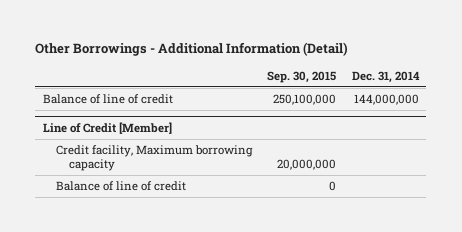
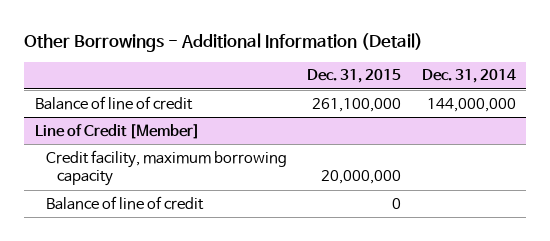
[267,71,337,84] Sep. 30, 2015 -> none
none -> [307,69,402,84] Dec. 31, 2015
[56,145,254,172] Credit facility, Maximum borrowing capacity -> [45,149,287,187] Credit facility, maximum borrowing capacity

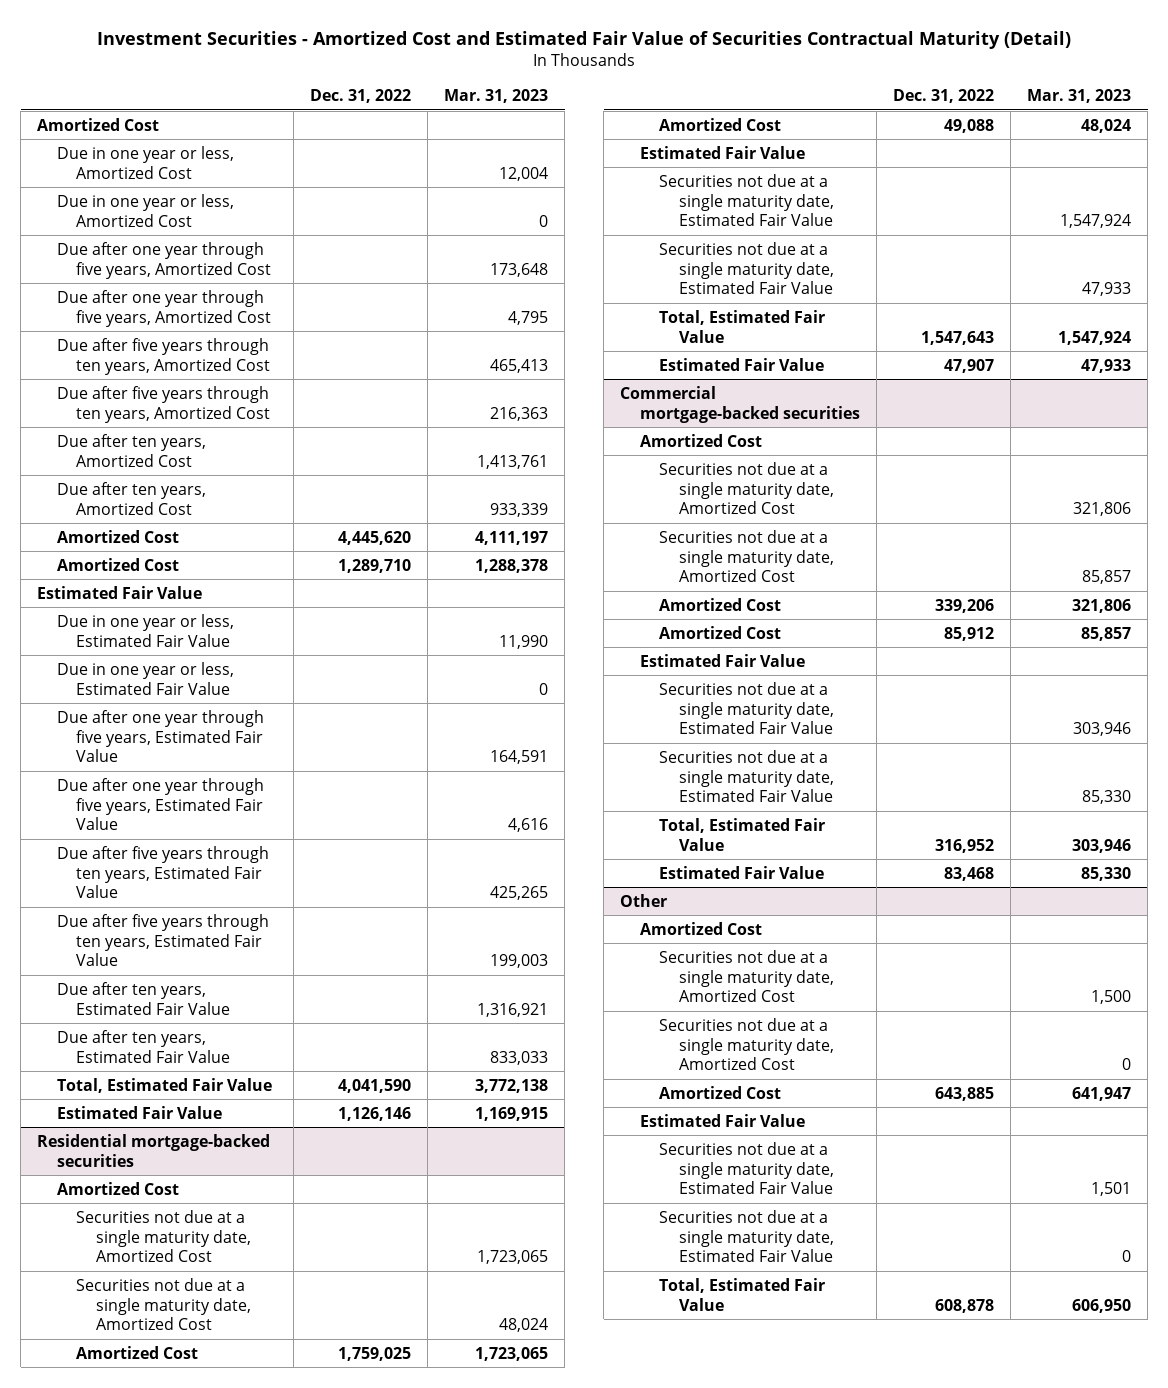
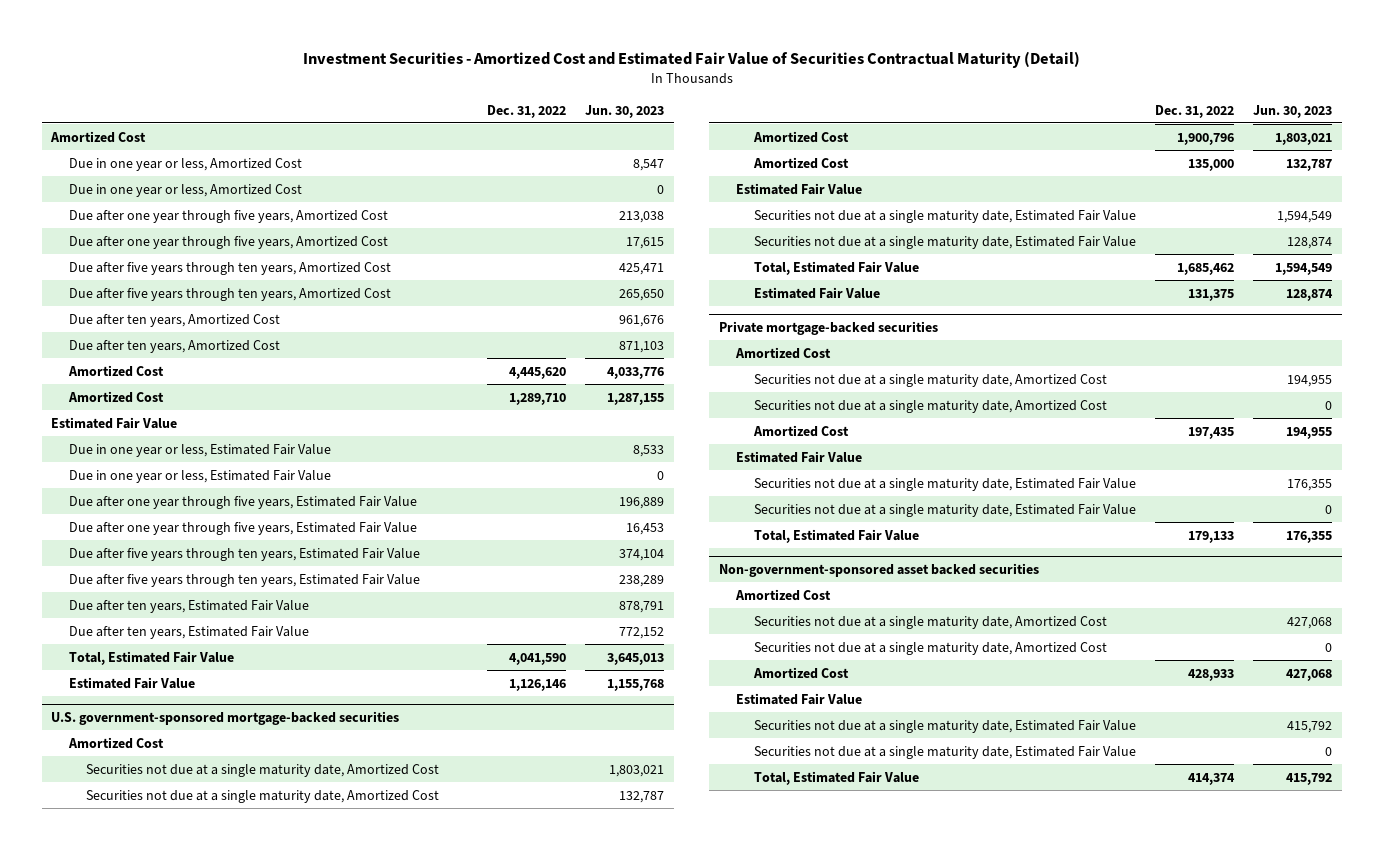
[444,89,549,104] Mar. 31, 2023 -> none
none -> [585,104,665,118] Jun. 30, 2023
[37,1133,271,1167] Residential mortgage-backed securities -> none
[56,1181,179,1195] Amortized Cost -> none
[76,1209,251,1263] Securities not due at a single maturity date, Amortized Cost -> none
[76,1277,251,1331] Securities not due at a single maturity date, Amortized Cost -> none
[76,1345,199,1359] Amortized Cost -> none
[659,117,782,131] Amortized Cost -> none
[639,145,805,159] Estimated Fair Value -> none
[659,173,835,227] Securities not due at a single maturity date, Estimated Fair Value -> none
[659,241,835,295] Securities not due at a single maturity date, Estimated Fair Value -> none
[659,309,826,343] Total, Estimated Fair Value -> none
[659,357,825,371] Estimated Fair Value -> none
none -> [51,710,400,725] U.S. government-sponsored mortgage-backed securities
none -> [67,736,164,749] Amortized Cost
none -> [86,763,440,777] Securities not due at a single maturity date, Amortized Cost
none -> [86,789,440,803] Securities not due at a single maturity date, Amortized Cost
none -> [752,130,849,143] Amortized Cost
none -> [752,156,849,169] Amortized Cost
none -> [736,182,863,195] Estimated Fair Value
none -> [753,209,1136,223] Securities not due at a single maturity date, Estimated Fair Value
none -> [753,235,1136,249] Securities not due at a single maturity date, Estimated Fair Value
none -> [753,260,919,275] Total, Estimated Fair Value
none -> [753,286,880,299] Estimated Fair Value
[620,385,860,423] Commercial mortgage-backed securities -> [718,320,938,335] Private mortgage-backed securities
[659,625,782,639] Amortized Cost -> none
[934,598,994,613] 339,206 -> [1187,426,1234,439] 197,435
[659,865,825,879] Estimated Fair Value -> none
[620,893,668,907] Other -> none
[639,921,762,935] Amortized Cost -> none
[659,949,835,1003] Securities not due at a single maturity date, Amortized Cost -> none
[659,1017,835,1071] Securities not due at a single maturity date, Amortized Cost -> none
[659,1085,782,1099] Amortized Cost -> none
[639,1113,805,1127] Estimated Fair Value -> none
[659,1141,835,1195] Securities not due at a single maturity date, Estimated Fair Value -> none
[659,1209,835,1263] Securities not due at a single maturity date, Estimated Fair Value -> none
[659,1277,826,1311] Total, Estimated Fair Value -> none
[934,838,994,853] 316,952 -> [1187,530,1234,543] 179,133
none -> [718,562,1039,577] Non-government-sponsored asset backed securities
none -> [735,588,832,601] Amortized Cost
none -> [753,615,1107,629] Securities not due at a single maturity date, Amortized Cost
none -> [753,641,1107,655] Securities not due at a single maturity date, Amortized Cost
none -> [752,666,849,679] Amortized Cost
none -> [736,692,863,705] Estimated Fair Value
none -> [753,719,1136,733] Securities not due at a single maturity date, Estimated Fair Value
none -> [753,745,1136,759] Securities not due at a single maturity date, Estimated Fair Value
none -> [753,770,919,785] Total, Estimated Fair Value

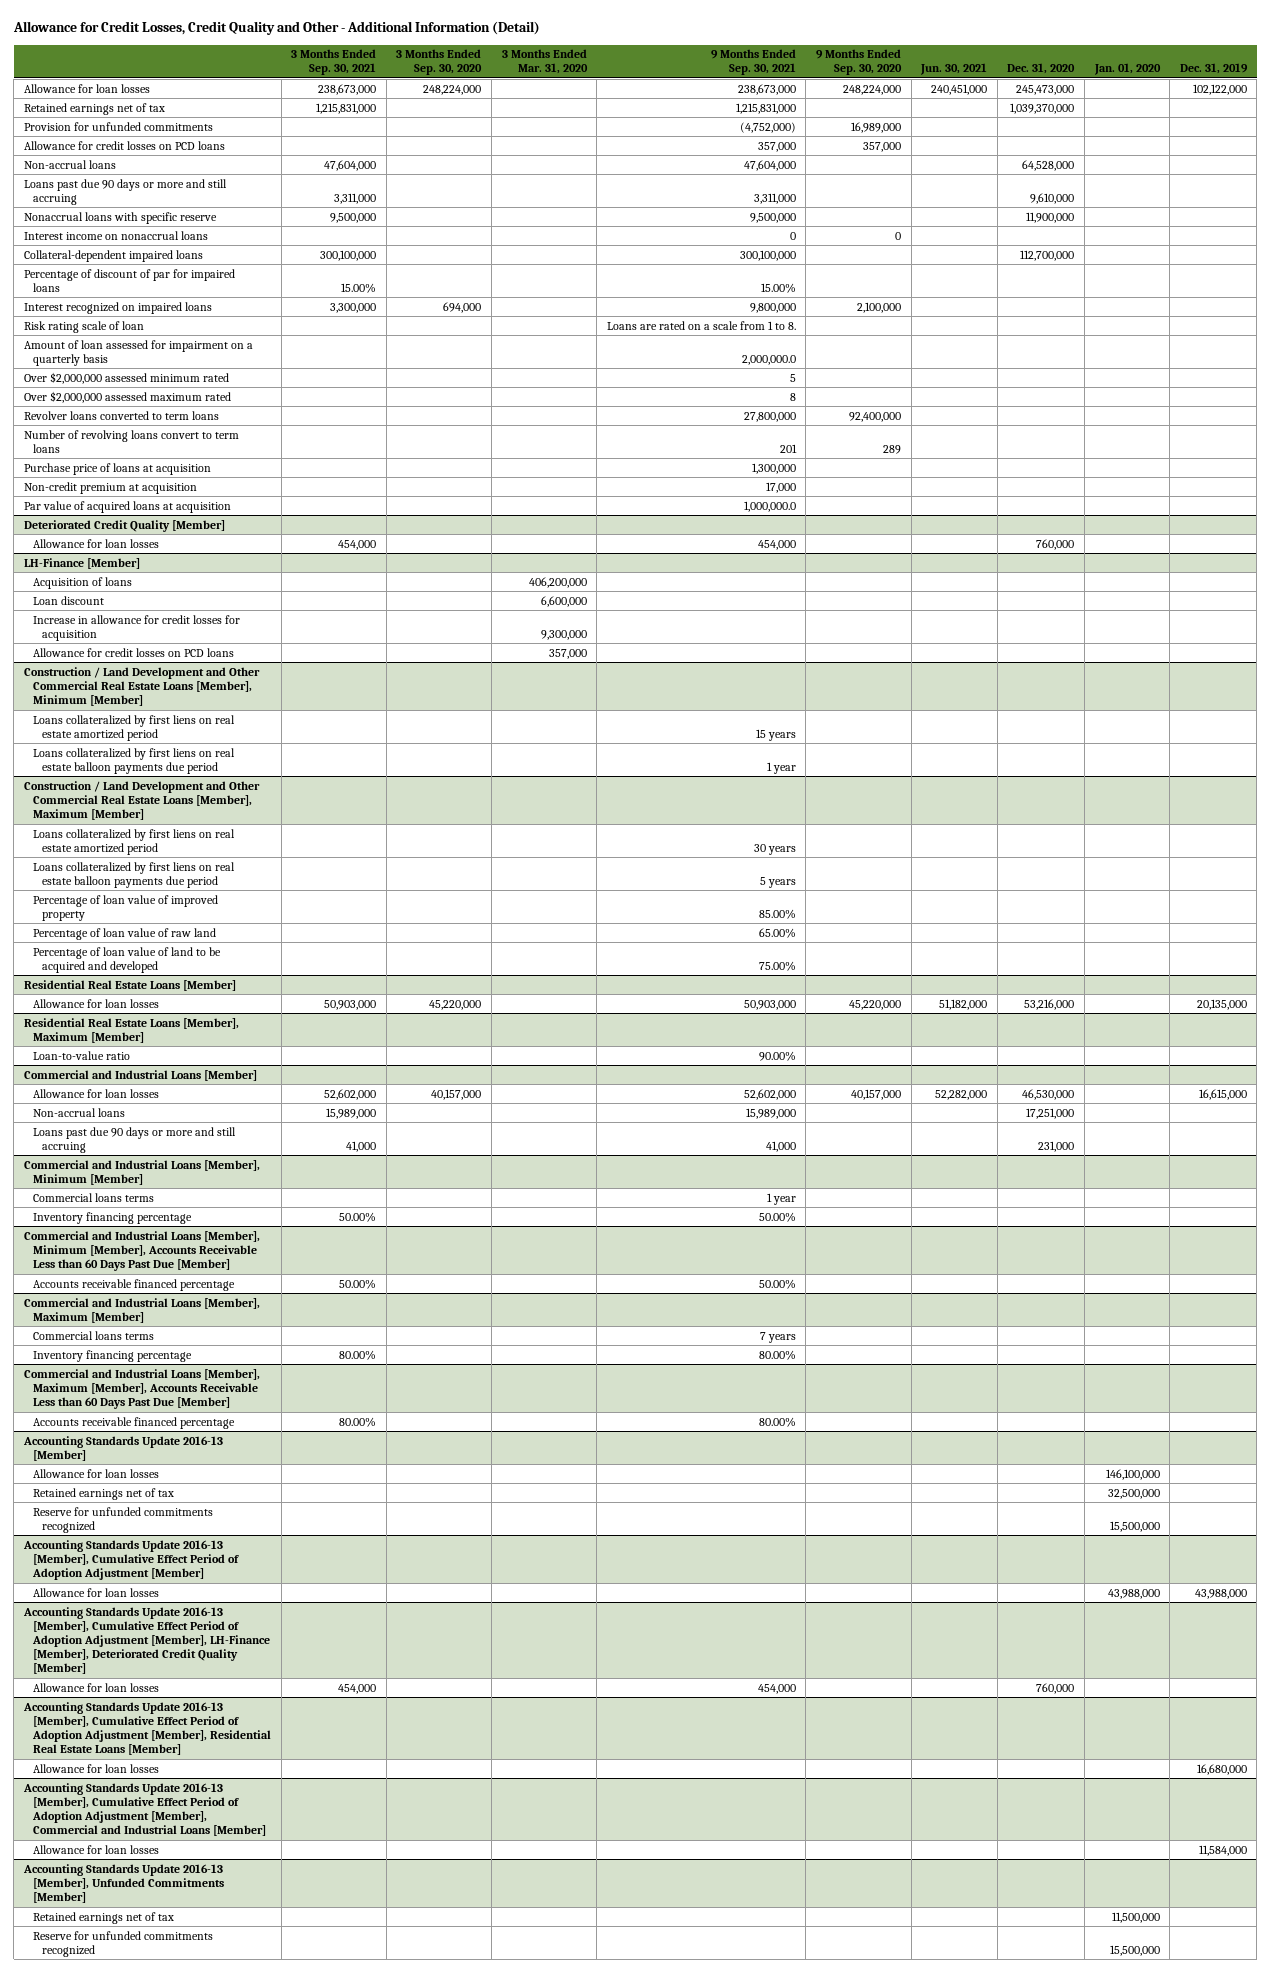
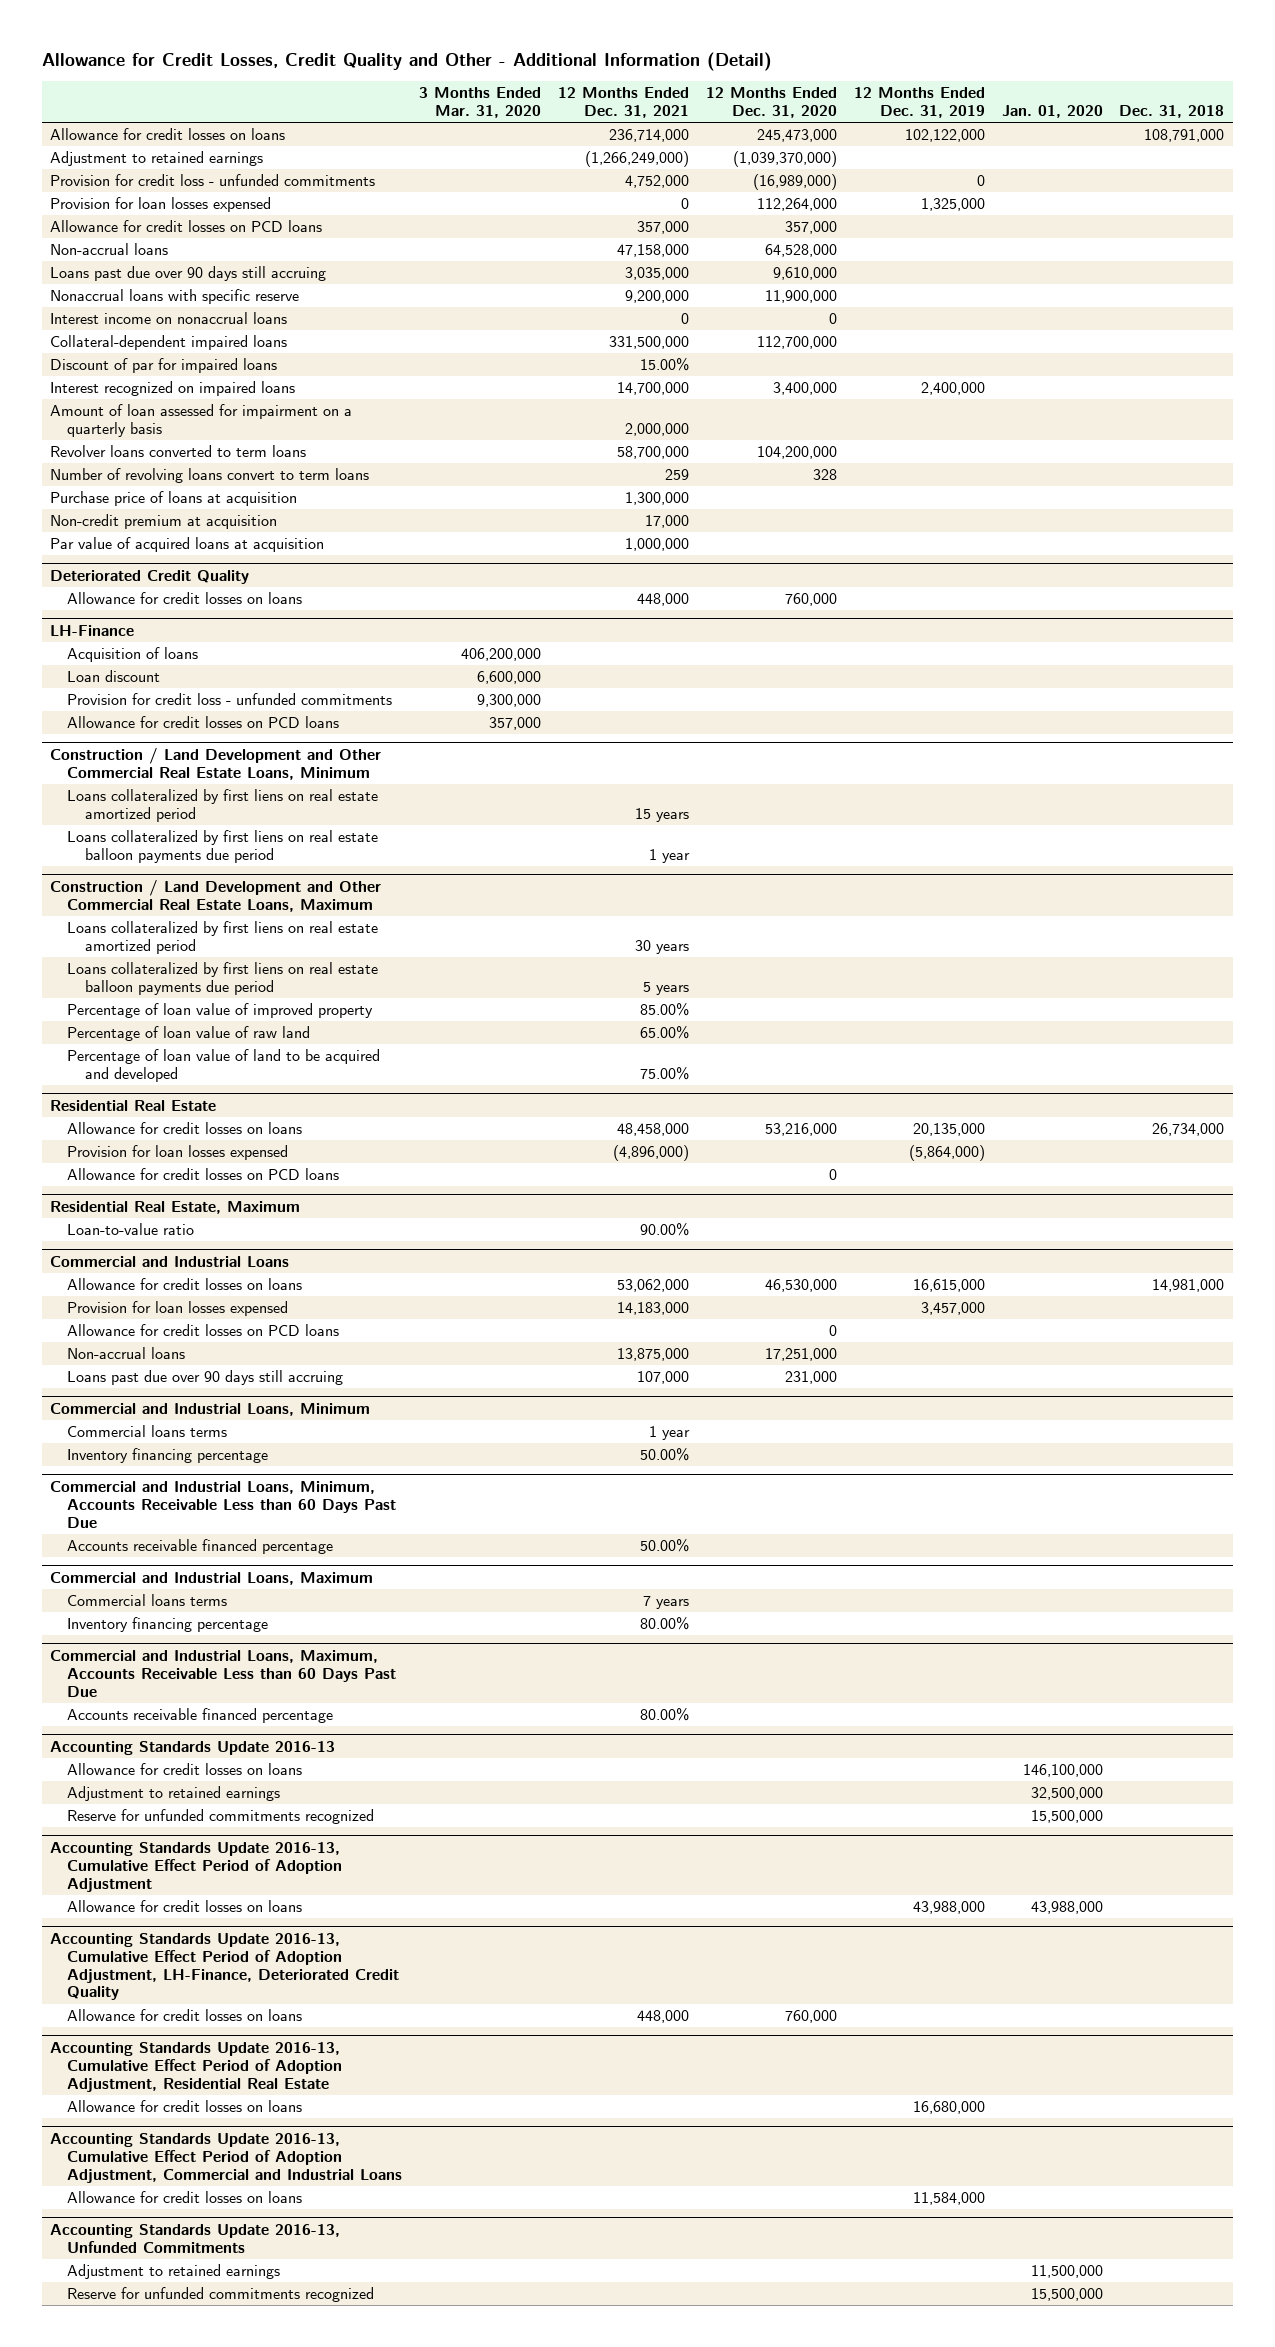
[291,49,377,76] 3 Months Ended Sep. 30, 2021 -> none
[396,49,483,76] 3 Months Ended Sep. 30, 2020 -> none
[710,49,796,76] 9 Months Ended Sep. 30, 2021 -> none
[815,49,902,76] 9 Months Ended Sep. 30, 2020 -> none
[920,63,988,76] Jun. 30, 2021 -> none
[1007,63,1076,75] Dec. 31, 2020 -> none
[1179,63,1248,75] Dec. 31, 2019 -> none
none -> [558,87,690,119] 12 Months Ended Dec. 31, 2021
none -> [705,87,837,119] 12 Months Ended Dec. 31, 2020
none -> [853,87,985,119] 12 Months Ended Dec. 31, 2019
none -> [1119,105,1225,119] Dec. 31, 2018
[23,83,150,93] Allowance for loan losses -> [50,128,286,141] Allowance for credit losses on loans
[23,102,165,115] Retained earnings net of tax -> [50,151,264,167] Adjustment to retained earnings
[23,121,213,131] Provision for unfunded commitments -> [50,174,376,187] Provision for credit loss - unfunded commitments
none -> [50,197,272,213] Provision for loan losses expensed
[23,178,227,205] Loans past due 90 days or more and still accruing -> [50,266,327,282] Loans past due over 90 days still accruing
[23,268,235,292] Percentage of discount of par for impaired loans -> [50,358,278,374] Discount of par for impaired loans
[23,320,144,333] Risk rating scale of loan -> none
[23,371,229,384] Over $2,000,000 assessed minimum rated -> none
[23,390,231,403] Over $2,000,000 assessed maximum rated -> none
[23,519,225,532] Deteriorated Credit Quality [Member] -> [50,569,250,584] Deteriorated Credit Quality
[33,538,160,548] Allowance for loan losses -> [67,592,303,605] Allowance for credit losses on loans
[23,557,140,569] LH-Finance [Member] -> [50,624,135,636] LH-Finance
[33,614,241,641] Increase in allowance for credit losses for acquisition -> [67,693,393,706] Provision for credit loss - unfunded commitments
[23,666,260,707] Construction / Land Development and Other Commercial Real Estate Loans [Member], Minimum [Member] -> [50,747,382,780] Construction / Land Development and Other Commercial Real Estate Loans, Minimum
[23,780,260,821] Construction / Land Development and Other Commercial Real Estate Loans [Member], Maximum [Member] -> [50,879,382,912] Construction / Land Development and Other Commercial Real Estate Loans, Maximum
[23,979,236,991] Residential Real Estate Loans [Member] -> [50,1099,217,1111] Residential Real Estate
[33,998,160,1008] Allowance for loan losses -> [67,1122,303,1135] Allowance for credit losses on loans
none -> [67,1145,289,1161] Provision for loan losses expensed
none -> [67,1168,340,1181] Allowance for credit losses on PCD loans
[23,1017,239,1043] Residential Real Estate Loans [Member], Maximum [Member] -> [50,1200,301,1214] Residential Real Estate, Maximum
[23,1069,257,1081] Commercial and Industrial Loans [Member] -> [50,1255,290,1267] Commercial and Industrial Loans
[33,1088,160,1098] Allowance for loan losses -> [67,1278,303,1291] Allowance for credit losses on loans
none -> [67,1301,289,1317] Provision for loan losses expensed
none -> [67,1324,340,1337] Allowance for credit losses on PCD loans
[33,1126,237,1153] Loans past due 90 days or more and still accruing -> [67,1370,344,1386] Loans past due over 90 days still accruing
[23,1159,260,1185] Commercial and Industrial Loans [Member], Minimum [Member] -> [50,1402,371,1416] Commercial and Industrial Loans, Minimum
[23,1230,260,1272] Commercial and Industrial Loans [Member], Minimum [Member], Accounts Receivable Less than 60 Days Past Due [Member] -> [50,1480,397,1528] Commercial and Industrial Loans, Minimum, Accounts Receivable Less than 60 Days Past Due
[23,1297,260,1323] Commercial and Industrial Loans [Member], Maximum [Member] -> [50,1571,374,1585] Commercial and Industrial Loans, Maximum
[23,1368,260,1410] Commercial and Industrial Loans [Member], Maximum [Member], Accounts Receivable Less than 60 Days Past Due [Member] -> [50,1649,397,1697] Commercial and Industrial Loans, Maximum, Accounts Receivable Less than 60 Days Past Due
[22,1435,223,1461] Accounting Standards Update 2016-13 [Member] -> [50,1740,336,1755] Accounting Standards Update 2016-13
[33,1468,160,1478] Allowance for loan losses -> [67,1763,303,1776] Allowance for credit losses on loans
[33,1487,175,1500] Retained earnings net of tax -> [67,1786,281,1802] Adjustment to retained earnings
[22,1539,240,1581] Accounting Standards Update 2016-13 [Member], Cumulative Effect Period of Adoption Adjustment [Member] -> [50,1841,343,1892] Accounting Standards Update 2016-13, Cumulative Effect Period of Adoption Adjustment
[33,1587,160,1597] Allowance for loan losses -> [67,1900,303,1913] Allowance for credit losses on loans
[22,1606,271,1675] Accounting Standards Update 2016-13 [Member], Cumulative Effect Period of Adoption Adjustment [Member], LH-Finance [Member], Deteriorated Credit Quality [Member] -> [50,1932,400,2001] Accounting Standards Update 2016-13, Cumulative Effect Period of Adoption Adjustment, LH-Finance, Deteriorated Credit Quality
[33,1682,160,1692] Allowance for loan losses -> [67,2009,303,2022] Allowance for credit losses on loans
[22,1701,272,1756] Accounting Standards Update 2016-13 [Member], Cumulative Effect Period of Adoption Adjustment [Member], Residential Real Estate Loans [Member] -> [50,2041,343,2092] Accounting Standards Update 2016-13, Cumulative Effect Period of Adoption Adjustment, Residential Real Estate
[33,1763,160,1773] Allowance for loan losses -> [67,2100,303,2113] Allowance for credit losses on loans
[22,1782,267,1837] Accounting Standards Update 2016-13 [Member], Cumulative Effect Period of Adoption Adjustment [Member], Commercial and Industrial Loans [Member] -> [50,2132,403,2183] Accounting Standards Update 2016-13, Cumulative Effect Period of Adoption Adjustment, Commercial and Industrial Loans
[33,1844,160,1854] Allowance for loan losses -> [67,2191,303,2204] Allowance for credit losses on loans
[22,1863,225,1904] Accounting Standards Update 2016-13 [Member], Unfunded Commitments [Member] -> [50,2223,341,2253] Accounting Standards Update 2016-13, Unfunded Commitments
[33,1911,175,1924] Retained earnings net of tax -> [67,2264,281,2280] Adjustment to retained earnings

